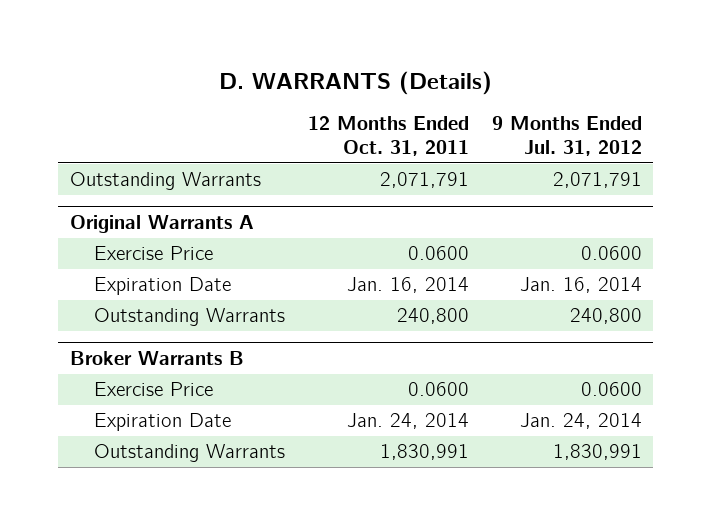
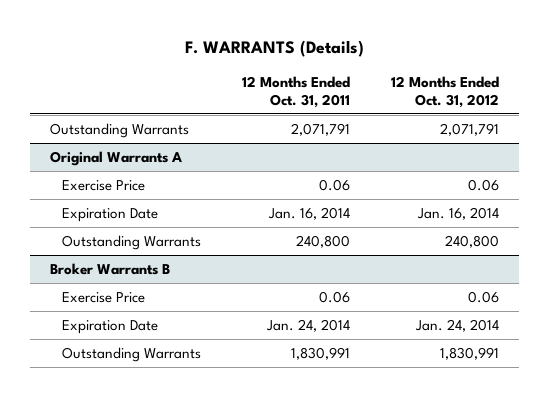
[218,70,492,95] D. WARRANTS (Details) -> [184,40,364,58] F. WARRANTS (Details)
[491,116,642,156] 9 Months Ended Jul. 31, 2012 -> none
none -> [390,76,499,108] 12 Months Ended Oct. 31, 2012
[408,246,470,261] 0.0600 -> [318,178,350,191] 0.06
[408,382,470,397] 0.0600 -> [318,290,350,303] 0.06

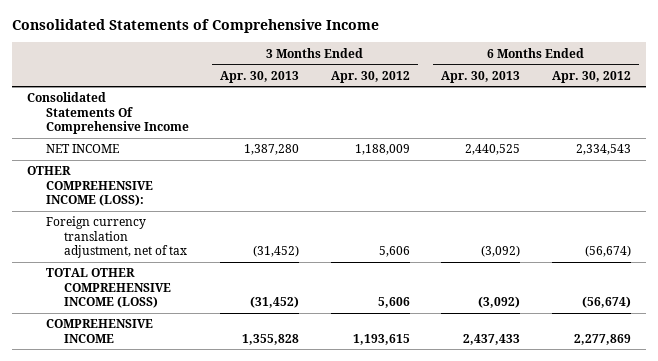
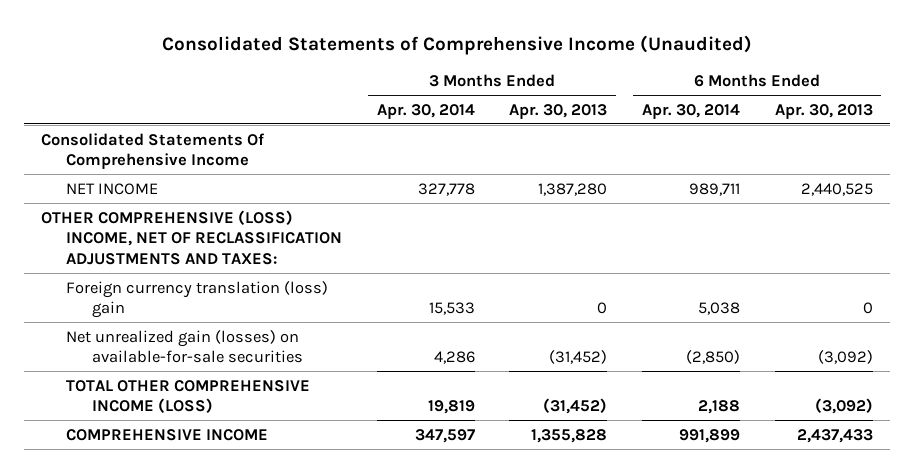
[11,19,379,34] Consolidated Statements of Comprehensive Income -> [161,34,752,55] Consolidated Statements of Comprehensive Income (Unaudited)
[330,70,410,83] Apr. 30, 2012 -> none
[551,70,631,83] Apr. 30, 2012 -> none
none -> [376,103,475,119] Apr. 30, 2014
none -> [642,103,741,119] Apr. 30, 2014
[27,166,153,207] OTHER COMPREHENSIVE INCOME (LOSS): -> [41,209,343,266] OTHER COMPREHENSIVE (LOSS) INCOME, NET OF RECLASSIFICATION ADJUSTMENTS AND TAXES:
[45,216,188,259] Foreign currency translation adjustment, net of tax -> [66,280,329,319] Foreign currency translation (loss) gain
[253,245,300,258] (31,452) -> [597,302,608,315] 0
[481,245,521,258] (3,092) -> [862,302,873,315] 0
none -> [66,329,303,364] Net unrealized gain (losses) on available-for-sale securities

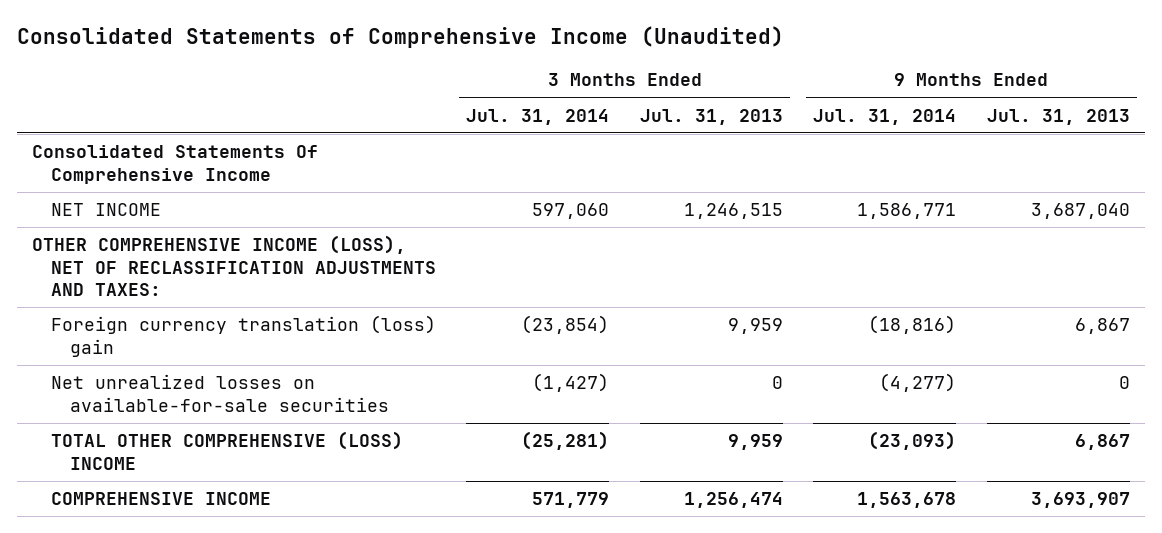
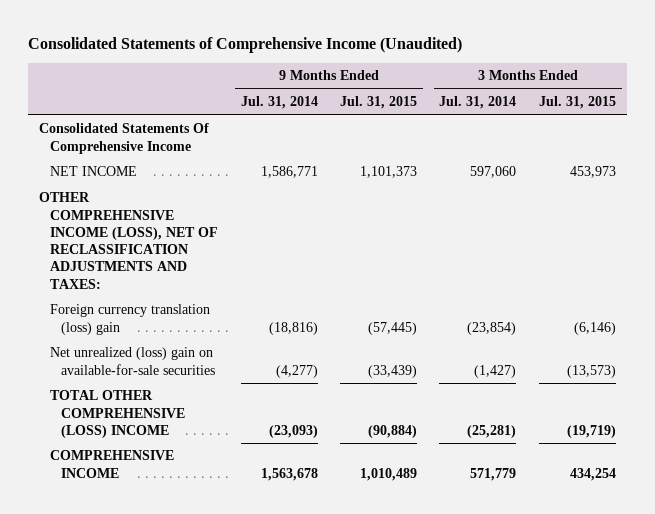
[639,108,783,125] Jul. 31, 2013 -> none
[986,108,1130,125] Jul. 31, 2013 -> none
none -> [340,96,418,110] Jul. 31, 2015
none -> [538,96,616,110] Jul. 31, 2015
[50,374,389,412] Net unrealized losses on available-for-sale securities -> [50,347,216,375] Net unrealized (loss) gain on available-for-sale securities

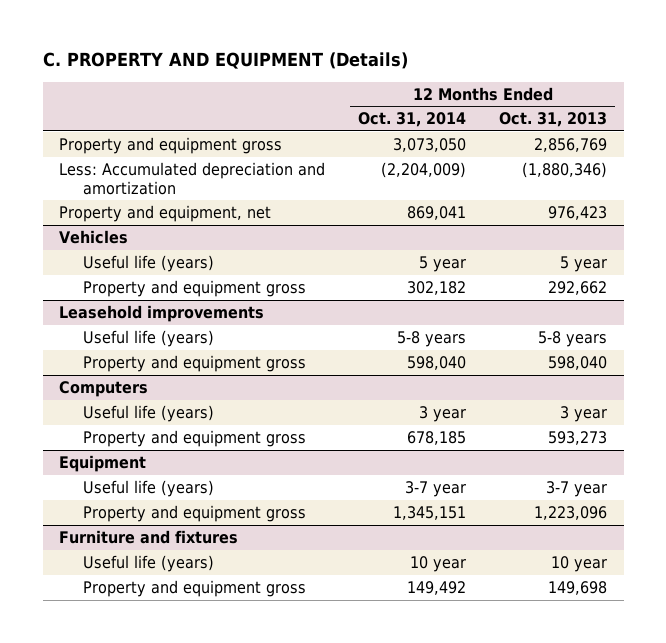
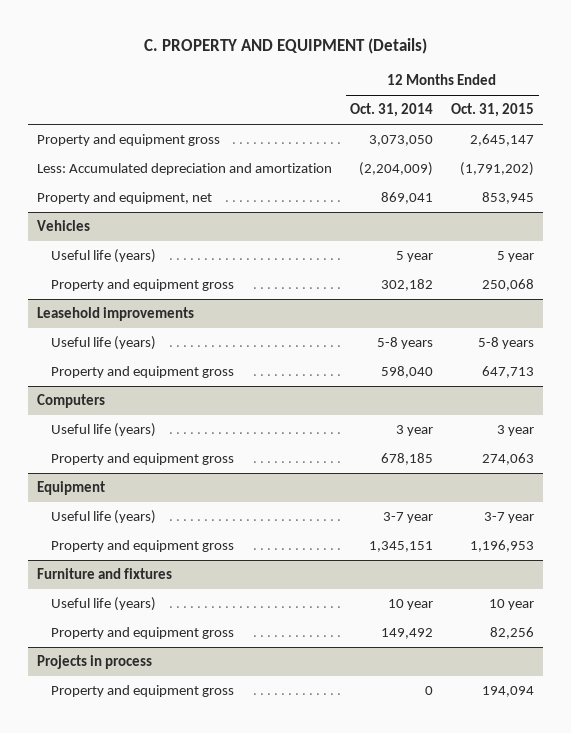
[499,112,608,128] Oct. 31, 2013 -> none
none -> [451,103,535,118] Oct. 31, 2015
none -> [37,655,153,670] Projects in process
none -> [51,685,235,698] Property and equipment gross

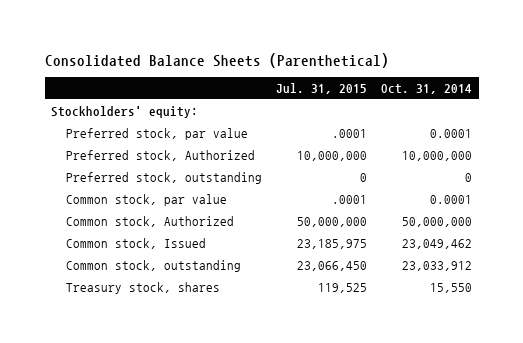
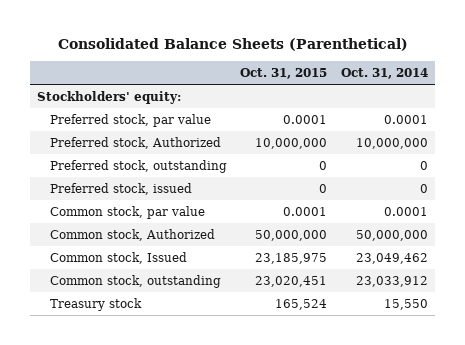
[276,83,368,95] Jul. 31, 2015 -> none
none -> [240,68,328,80] Oct. 31, 2015
none -> [49,183,192,196] Preferred stock, issued
[66,281,221,294] Treasury stock, shares -> [49,298,142,312] Treasury stock

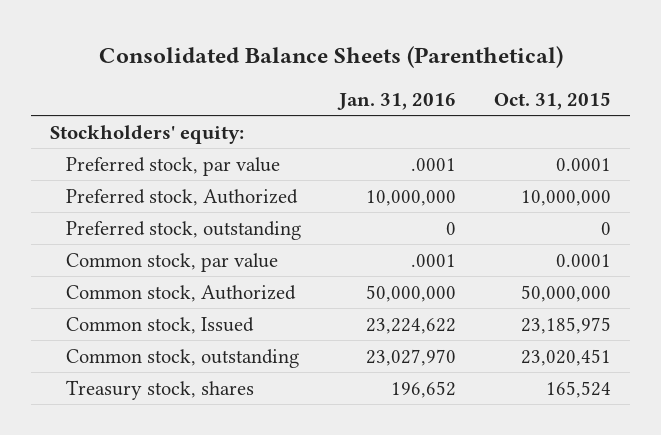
[341,68,429,80] Oct. 31, 2014 -> none
none -> [337,92,457,110] Jan. 31, 2016
[49,183,192,196] Preferred stock, issued -> none
[49,298,142,312] Treasury stock -> [66,379,255,400] Treasury stock, shares

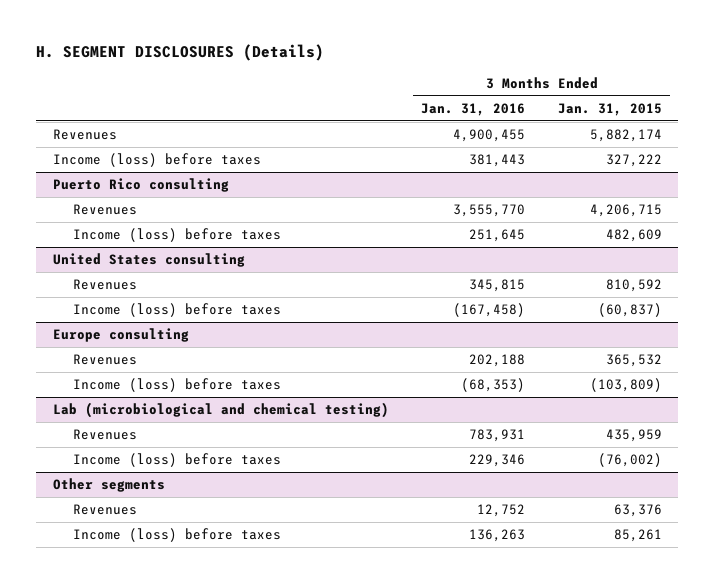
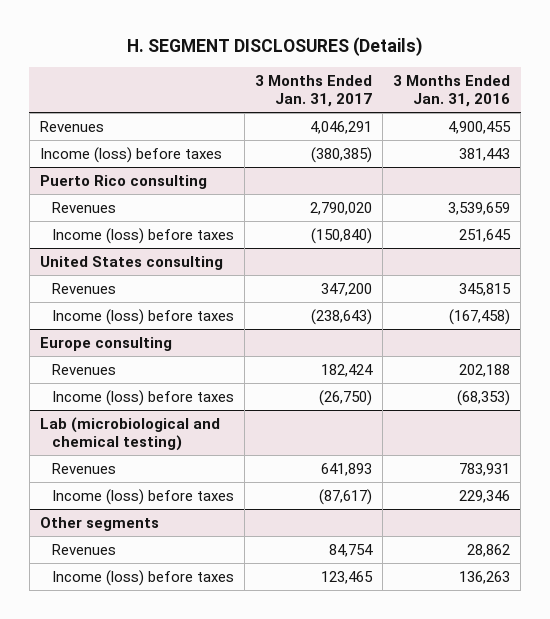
[557,103,662,117] Jan. 31, 2015 -> none
none -> [254,75,372,108] 3 Months Ended Jan. 31, 2017
[453,204,526,218] 3,555,770 -> [448,201,511,215] 3,539,659
[477,504,526,518] 12,752 -> [467,543,511,557] 28,862

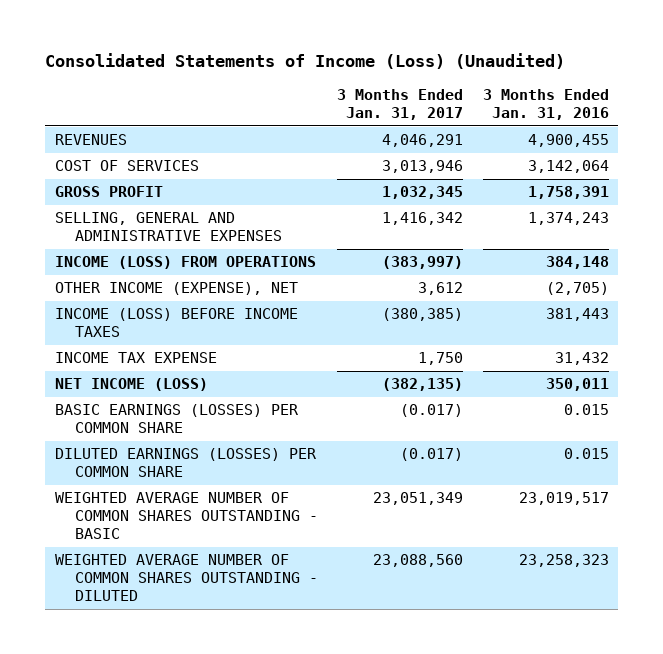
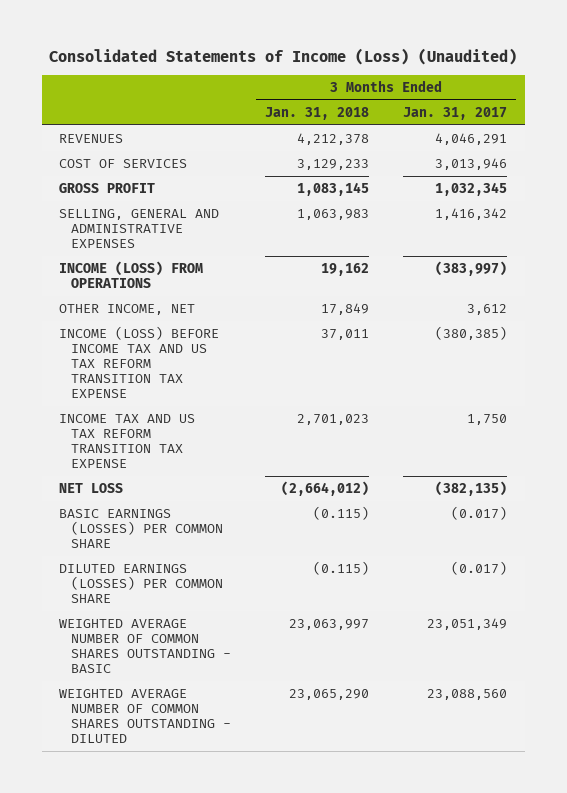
[482,88,609,120] 3 Months Ended Jan. 31, 2016 -> none
none -> [265,106,370,120] Jan. 31, 2018
[54,282,298,296] OTHER INCOME (EXPENSE), NET -> [59,303,196,315] OTHER INCOME, NET
[54,308,298,338] INCOME (LOSS) BEFORE INCOME TAXES -> [59,325,220,399] INCOME (LOSS) BEFORE INCOME TAX AND US TAX REFORM TRANSITION TAX EXPENSE
[54,352,217,364] INCOME TAX EXPENSE -> [59,413,196,469] INCOME TAX AND US TAX REFORM TRANSITION TAX EXPENSE
[54,378,208,392] NET INCOME (LOSS) -> [59,482,124,493] NET LOSS

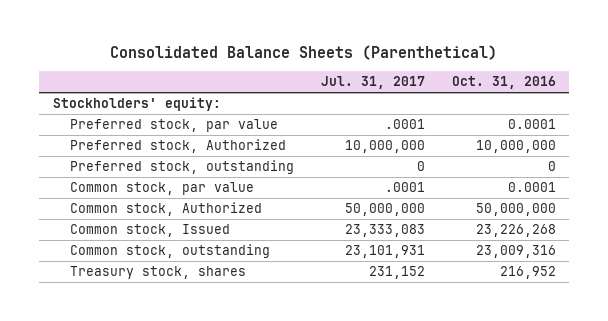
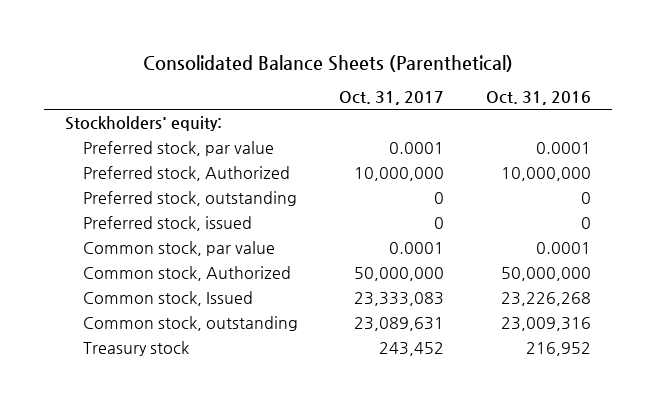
[320,76,425,90] Jul. 31, 2017 -> none
none -> [339,91,445,106] Oct. 31, 2017
none -> [82,215,252,231] Preferred stock, issued
[70,266,247,280] Treasury stock, shares -> [82,340,189,356] Treasury stock

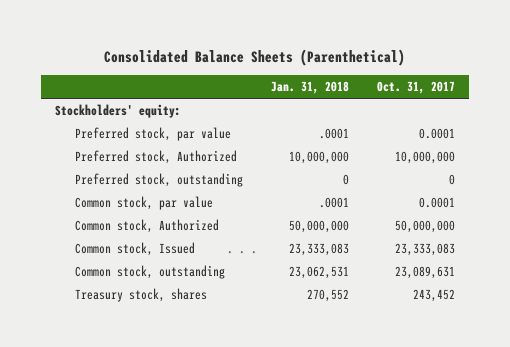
[485,91,591,106] Oct. 31, 2016 -> none
none -> [270,80,349,94] Jan. 31, 2018
[82,215,252,231] Preferred stock, issued -> none
[82,340,189,356] Treasury stock -> [75,288,208,303] Treasury stock, shares

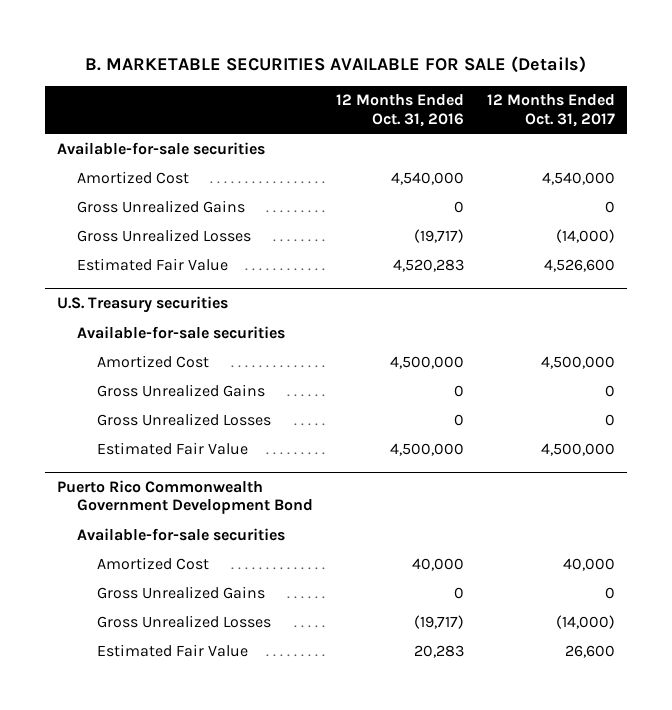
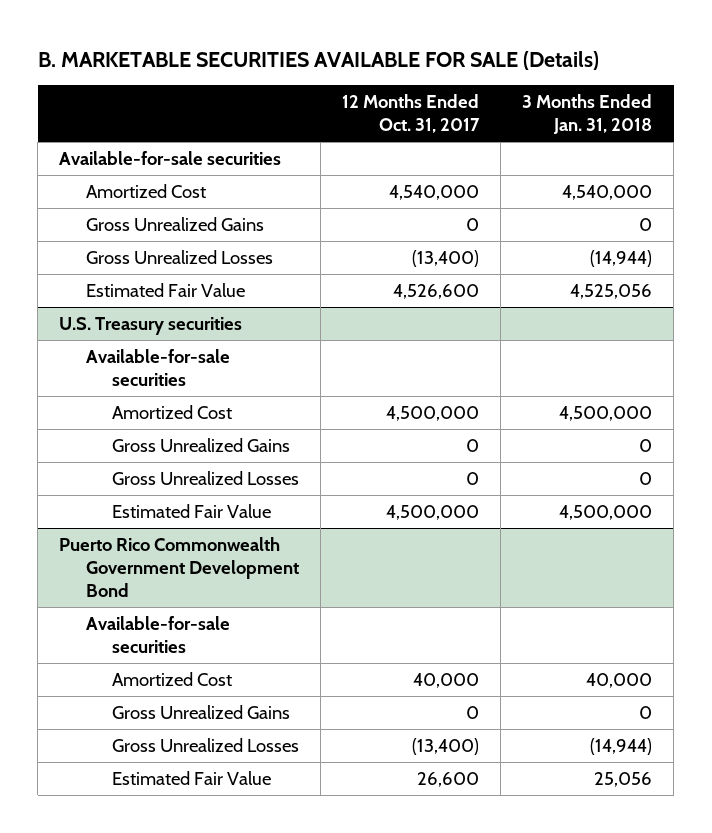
[336,94,465,127] 12 Months Ended Oct. 31, 2016 -> none
none -> [522,94,653,135] 3 Months Ended Jan. 31, 2018
[556,228,616,243] (14,000) -> [412,250,480,268] (13,400)
[556,614,616,629] (14,000) -> [412,738,480,756] (13,400)

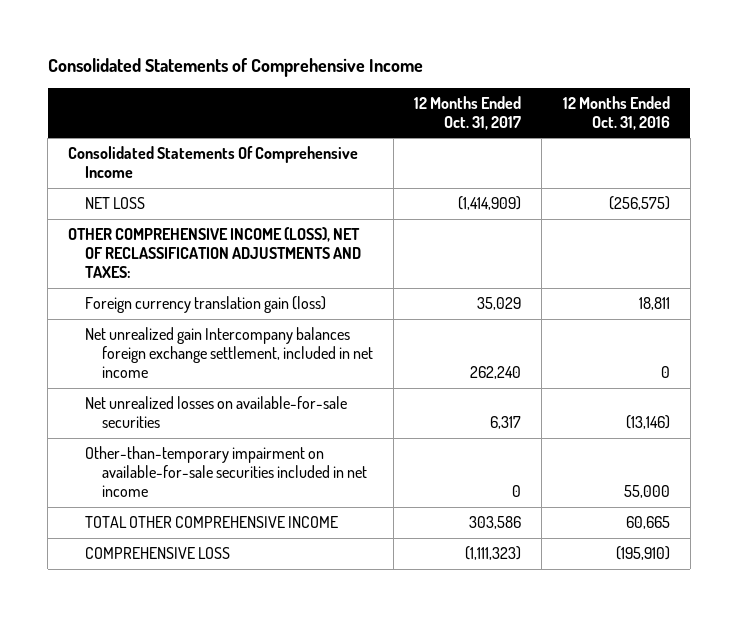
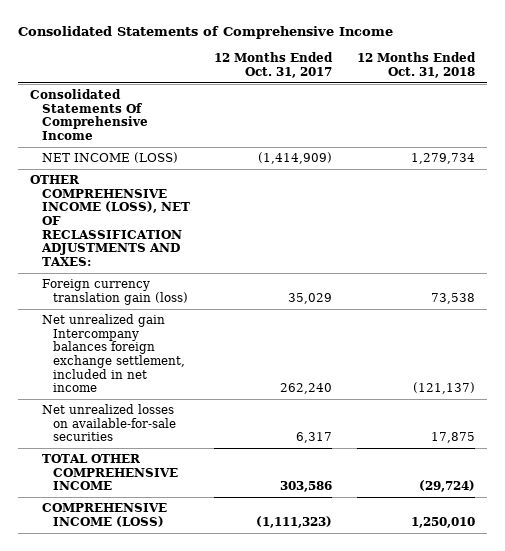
[562,95,670,130] 12 Months Ended Oct. 31, 2016 -> none
none -> [356,52,476,79] 12 Months Ended Oct. 31, 2018
[84,197,145,210] NET LOSS -> [41,152,178,164] NET INCOME (LOSS)
[84,446,367,498] Other-than-temporary impairment on available-for-sale securities included in net income -> none
[84,547,230,560] COMPREHENSIVE LOSS -> [41,503,167,527] COMPREHENSIVE INCOME (LOSS)

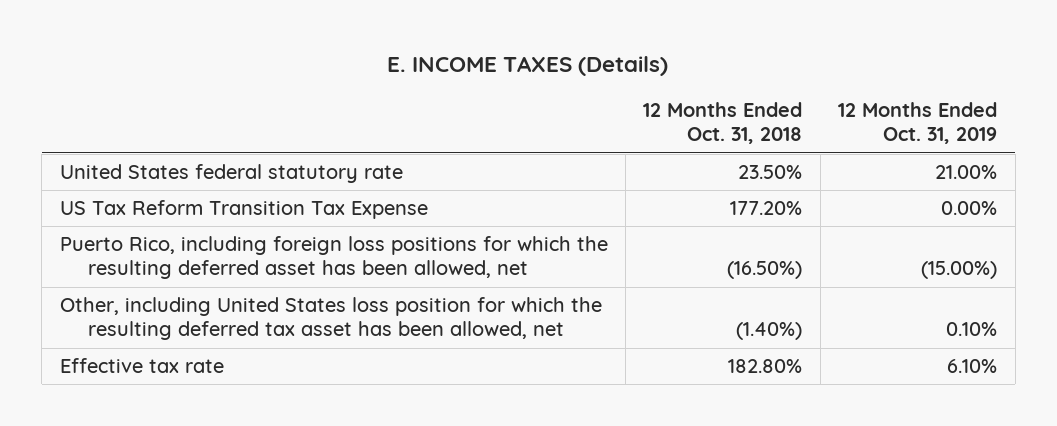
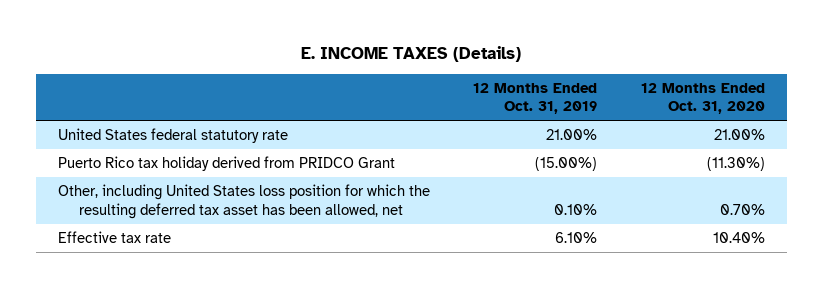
[643,102,803,145] 12 Months Ended Oct. 31, 2018 -> none
none -> [640,82,765,115] 12 Months Ended Oct. 31, 2020
[59,200,428,220] US Tax Reform Transition Tax Expense -> none
[59,236,608,280] Puerto Rico, including foreign loss positions for which the resulting deferred asset has been allowed, net -> [57,156,395,172] Puerto Rico tax holiday derived from PRIDCO Grant

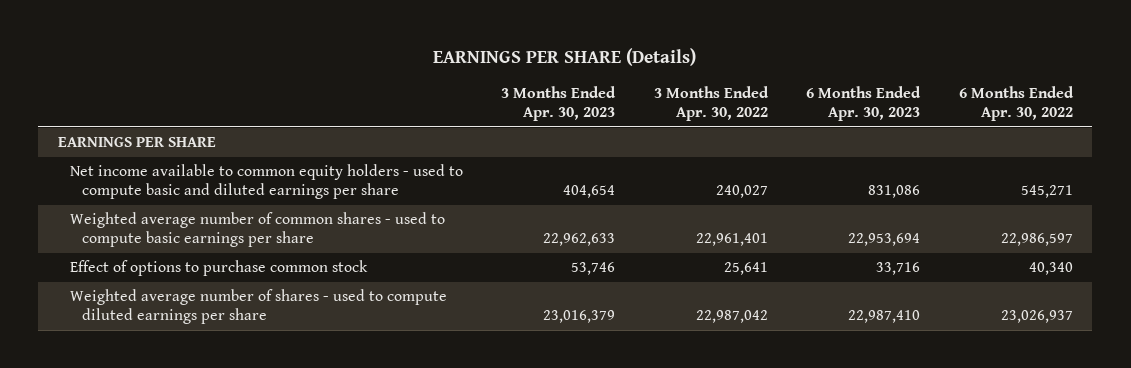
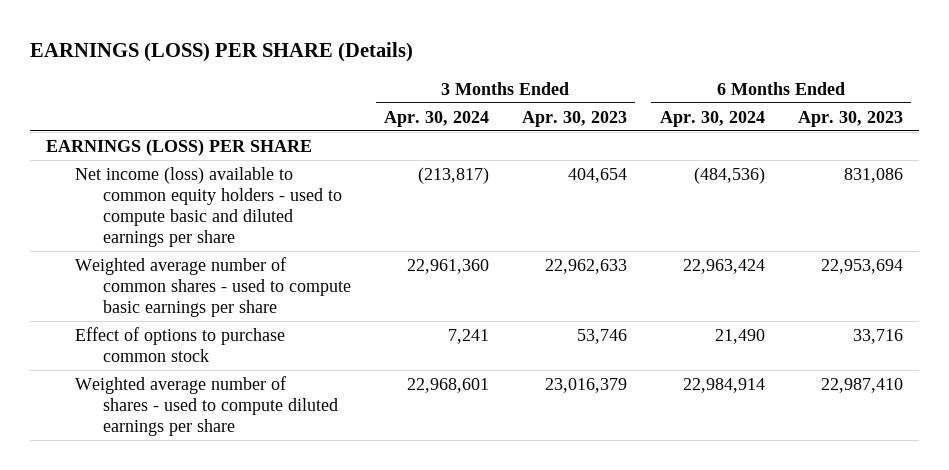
[433,48,697,67] EARNINGS PER SHARE (Details) -> [29,42,413,63] EARNINGS (LOSS) PER SHARE (Details)
[653,86,769,122] 3 Months Ended Apr. 30, 2022 -> none
[959,86,1075,122] 6 Months Ended Apr. 30, 2022 -> none
none -> [383,110,489,127] Apr. 30, 2024
none -> [659,110,765,127] Apr. 30, 2024
[57,137,216,148] EARNINGS PER SHARE -> [46,138,313,156] EARNINGS (LOSS) PER SHARE
[69,164,463,200] Net income available to common equity holders - used to compute basic and diluted earnings per share -> [74,166,343,247] Net income (loss) available to common equity holders - used to compute basic and diluted earnings per share

